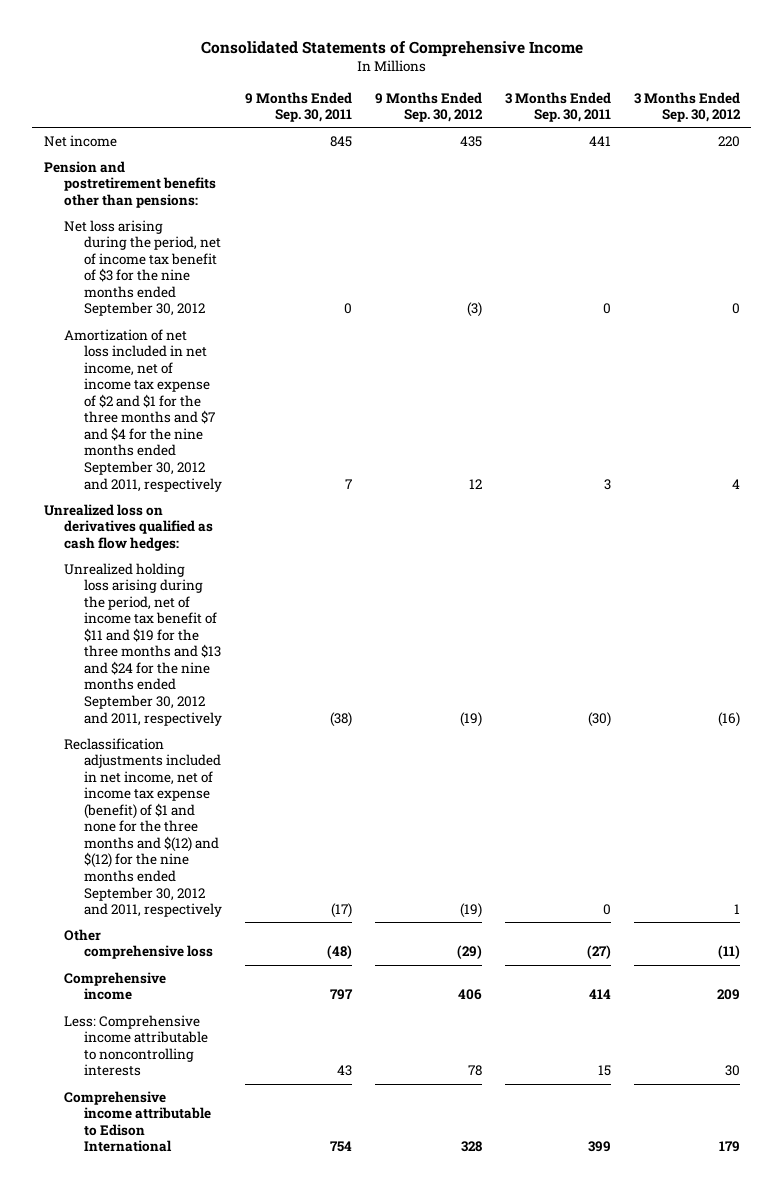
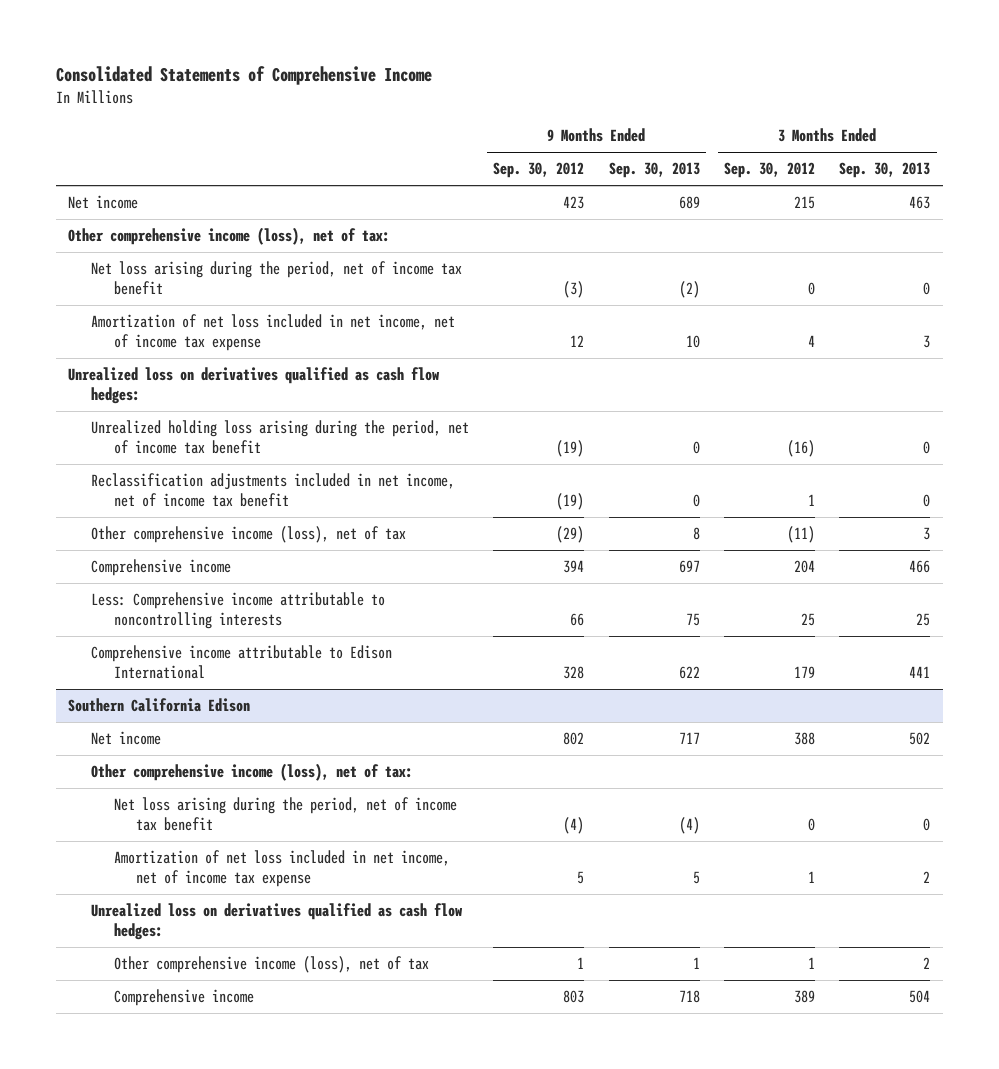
[245,91,353,123] 9 Months Ended Sep. 30, 2011 -> none
[504,91,611,123] 3 Months Ended Sep. 30, 2011 -> none
none -> [608,162,700,179] Sep. 30, 2013
none -> [839,162,931,179] Sep. 30, 2013
[43,160,216,208] Pension and postretirement benefits other than pensions: -> none
[459,135,482,147] 435 -> [563,196,585,210] 423
[717,135,740,147] 220 -> [794,196,816,210] 215
none -> [68,227,391,246] Other comprehensive income (loss), net of tax:
[63,219,222,317] Net loss arising during the period, net of income tax benefit of $3 for the nine months ended September 30, 2012 -> [90,261,462,296] Net loss arising during the period, net of income tax benefit
[63,328,223,492] Amortization of net loss included in net income, net of income tax expense of $2 and $1 for the three months and $7 and $4 for the nine months ended September 30, 2012 and 2011, respectively -> [90,314,455,352] Amortization of net loss included in net income, net of income tax expense
[63,562,223,726] Unrealized holding loss arising during the period, net of income tax benefit of $11 and $19 for the three months and $13 and $24 for the nine months ended September 30, 2012 and 2011, respectively -> [90,420,469,455] Unrealized holding loss arising during the period, net of income tax benefit
[63,737,223,918] Reclassification adjustments included in net income, net of income tax expense (benefit) of $1 and none for the three months and $(12) and $(12) for the nine months ended September 30, 2012 and 2011, respectively -> [90,473,455,508] Reclassification adjustments included in net income, net of income tax benefit
[63,928,214,960] Other comprehensive loss -> [90,526,406,544] Other comprehensive income (loss), net of tax
[457,989,482,1001] 406 -> [563,560,585,574] 394
[716,989,740,1001] 209 -> [794,560,816,574] 204
[467,1065,482,1077] 78 -> [570,613,585,627] 66
[724,1065,740,1077] 30 -> [801,613,816,627] 25
none -> [68,698,251,713] Southern California Edison
none -> [90,731,161,746] Net income
none -> [90,763,413,782] Other comprehensive income (loss), net of tax:
none -> [113,797,457,832] Net loss arising during the period, net of income tax benefit
none -> [113,850,450,888] Amortization of net loss included in net income, net of income tax expense
none -> [90,903,463,941] Unrealized loss on derivatives qualified as cash flow hedges:
none -> [113,956,429,974] Other comprehensive income (loss), net of tax
none -> [113,989,254,1007] Comprehensive income

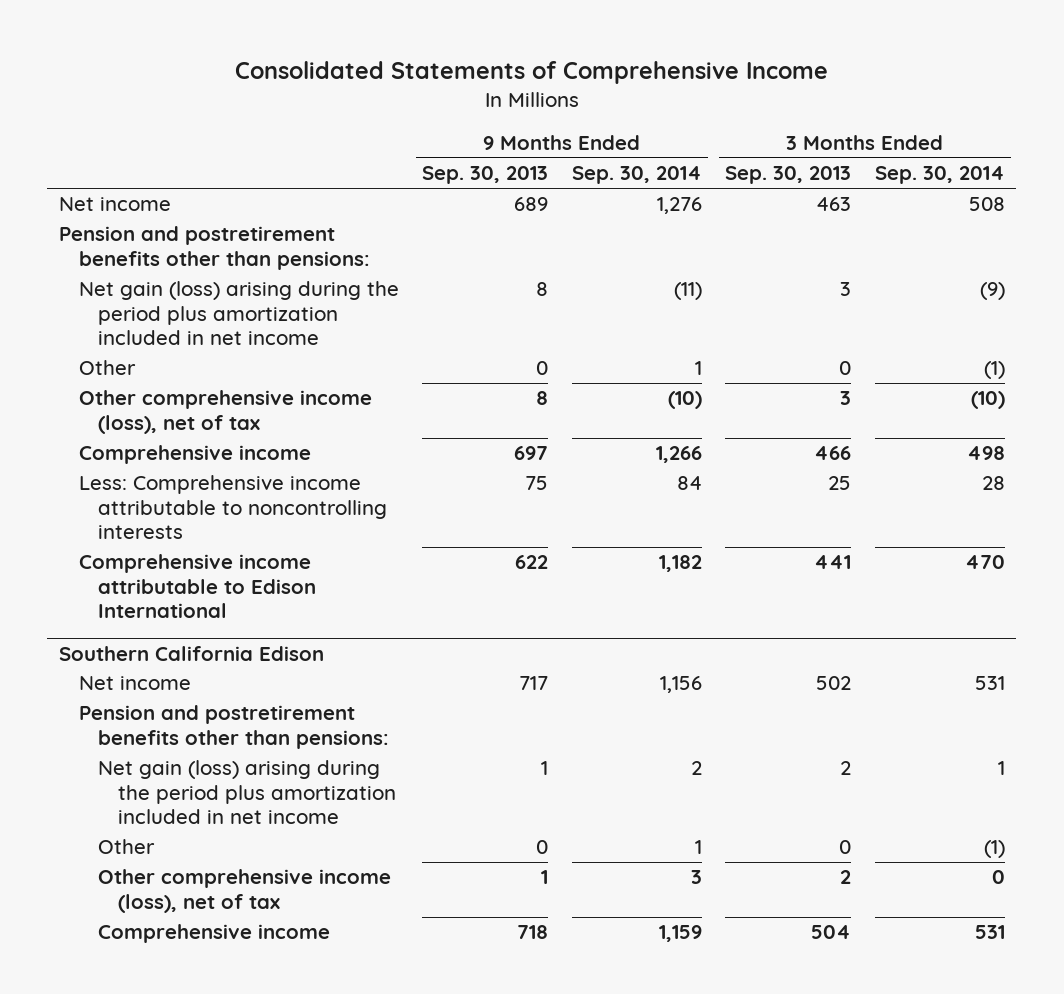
[493,162,585,179] Sep. 30, 2012 -> none
[724,162,816,179] Sep. 30, 2012 -> none
none -> [571,166,702,185] Sep. 30, 2014
none -> [874,166,1005,185] Sep. 30, 2014
[68,227,391,246] Other comprehensive income (loss), net of tax: -> none
[90,261,462,296] Net loss arising during the period, net of income tax benefit -> none
[90,314,455,352] Amortization of net loss included in net income, net of income tax expense -> none
[68,367,441,405] Unrealized loss on derivatives qualified as cash flow hedges: -> none
[90,420,469,455] Unrealized holding loss arising during the period, net of income tax benefit -> none
[90,473,455,508] Reclassification adjustments included in net income, net of income tax benefit -> none
none -> [58,226,370,270] Pension and postretirement benefits other than pensions:
none -> [78,281,399,346] Net gain (loss) arising during the period plus amortization included in net income
none -> [78,360,136,376] Other
[90,763,413,782] Other comprehensive income (loss), net of tax: -> none
[113,797,457,832] Net loss arising during the period, net of income tax benefit -> none
[113,850,450,888] Amortization of net loss included in net income, net of income tax expense -> none
[90,903,463,941] Unrealized loss on derivatives qualified as cash flow hedges: -> none
none -> [78,705,390,749] Pension and postretirement benefits other than pensions:
none -> [98,760,397,825] Net gain (loss) arising during the period plus amortization included in net income
none -> [98,839,156,855] Other

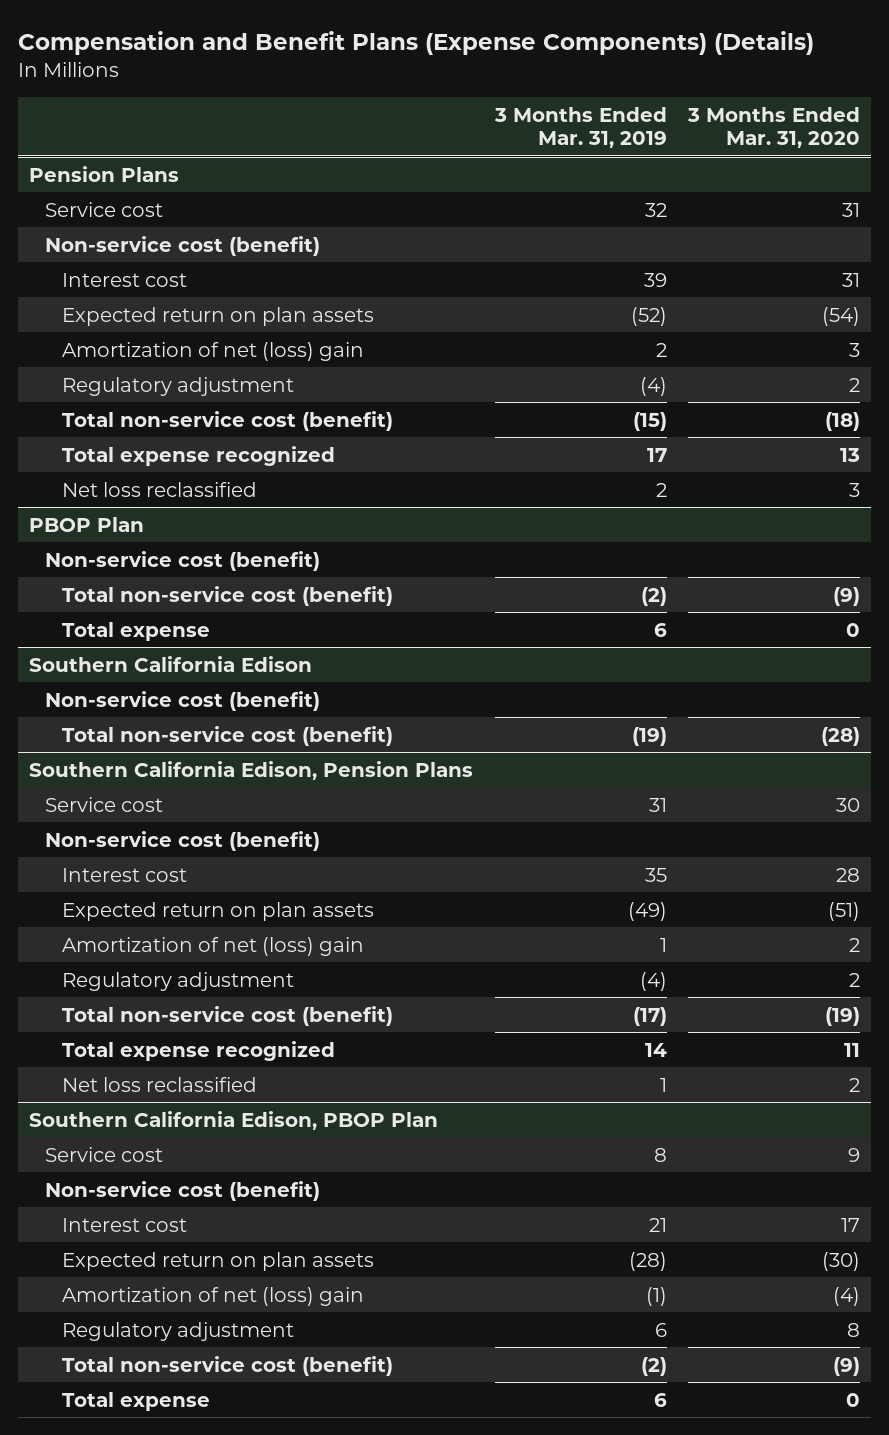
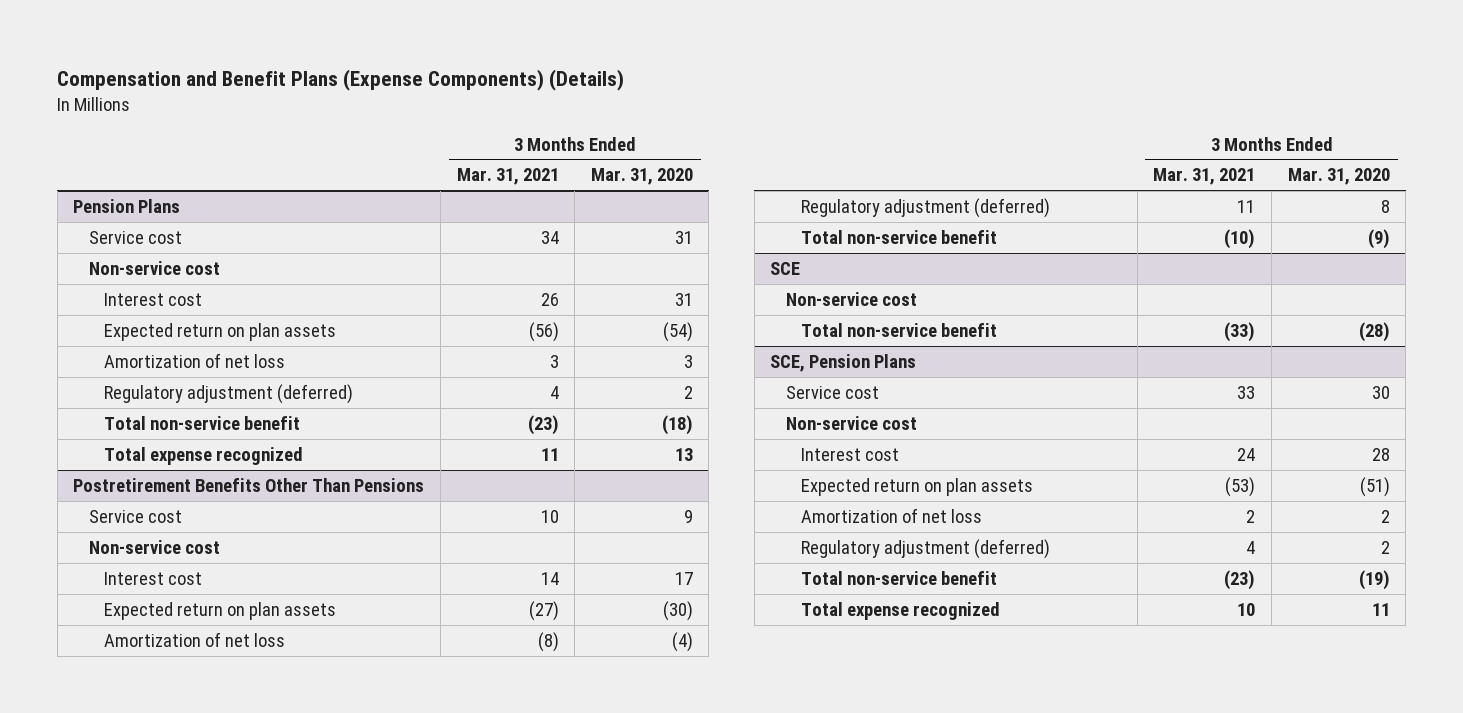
[493,106,667,149] 3 Months Ended Mar. 31, 2019 -> none
none -> [456,168,559,186] Mar. 31, 2021
[45,235,321,256] Non-service cost (benefit) -> [88,260,220,275] Non-service cost
[61,341,364,361] Amortization of net (loss) gain -> [103,352,285,368] Amortization of net loss
[61,376,294,396] Regulatory adjustment -> [103,383,353,404] Regulatory adjustment (deferred)
[61,410,393,431] Total non-service cost (benefit) -> [103,415,300,430] Total non-service benefit
[61,481,257,497] Net loss reclassified -> none
[61,621,210,641] Total expense -> none
[29,760,474,780] Southern California Edison, Pension Plans -> none
[29,516,145,532] PBOP Plan -> [73,477,425,492] Postretirement Benefits Other Than Pensions
none -> [88,509,182,523] Service cost
[45,550,321,571] Non-service cost (benefit) -> [88,539,220,554] Non-service cost
none -> [103,571,202,585] Interest cost
none -> [103,601,336,620] Expected return on plan assets
none -> [103,631,285,647] Amortization of net loss
none -> [800,197,1050,218] Regulatory adjustment (deferred)
[61,585,393,606] Total non-service cost (benefit) -> [800,229,997,244] Total non-service benefit
[29,655,313,672] Southern California Edison -> [770,261,801,275] SCE
[45,690,321,711] Non-service cost (benefit) -> [785,291,917,306] Non-service cost
[61,725,393,746] Total non-service cost (benefit) -> [800,322,997,337] Total non-service benefit
none -> [770,353,917,372] SCE, Pension Plans
[45,830,321,851] Non-service cost (benefit) -> [785,415,917,430] Non-service cost
[61,936,364,956] Amortization of net (loss) gain -> [800,507,982,523] Amortization of net loss
[61,971,294,991] Regulatory adjustment -> [800,538,1050,559] Regulatory adjustment (deferred)
[61,1005,393,1026] Total non-service cost (benefit) -> [800,570,997,585] Total non-service benefit
[61,1076,257,1092] Net loss reclassified -> none
[29,1110,439,1130] Southern California Edison, PBOP Plan -> none
[45,1146,164,1162] Service cost -> none
[45,1180,321,1201] Non-service cost (benefit) -> none
[61,1217,187,1232] Interest cost -> none
[61,1251,374,1271] Expected return on plan assets -> none
[61,1286,364,1306] Amortization of net (loss) gain -> none
[61,1321,294,1341] Regulatory adjustment -> none
[61,1355,393,1376] Total non-service cost (benefit) -> none
[61,1391,210,1411] Total expense -> none

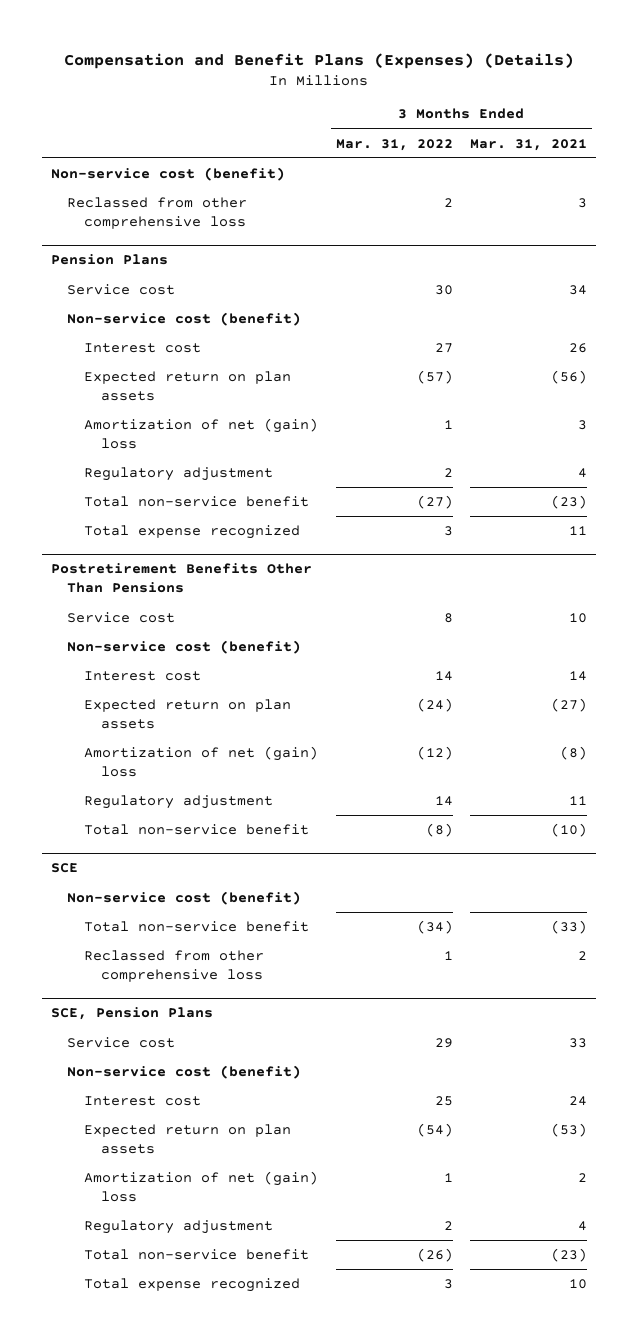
[57,68,625,91] Compensation and Benefit Plans (Expense Components) (Details) -> [63,52,574,69] Compensation and Benefit Plans (Expenses) (Details)
[590,168,693,186] Mar. 31, 2020 -> none
none -> [335,138,453,151] Mar. 31, 2022
none -> [50,166,285,181] Non-service cost (benefit)
none -> [67,196,248,229] Reclassed from other comprehensive loss
[88,260,220,275] Non-service cost -> [67,311,302,326] Non-service cost (benefit)
[103,352,285,368] Amortization of net loss -> [83,417,318,449] Amortization of net (gain) loss
[103,383,353,404] Regulatory adjustment (deferred) -> [83,466,273,481] Regulatory adjustment
[88,539,220,554] Non-service cost -> [67,639,302,654] Non-service cost (benefit)
[103,631,285,647] Amortization of net loss -> [83,745,318,777] Amortization of net (gain) loss
[800,197,1050,218] Regulatory adjustment (deferred) -> [83,794,273,809] Regulatory adjustment
[785,291,917,306] Non-service cost -> [67,890,302,905] Non-service cost (benefit)
none -> [83,949,264,982] Reclassed from other comprehensive loss
[785,415,917,430] Non-service cost -> [67,1064,302,1079] Non-service cost (benefit)
[800,507,982,523] Amortization of net loss -> [83,1170,318,1202] Amortization of net (gain) loss
[800,538,1050,559] Regulatory adjustment (deferred) -> [83,1219,273,1234] Regulatory adjustment

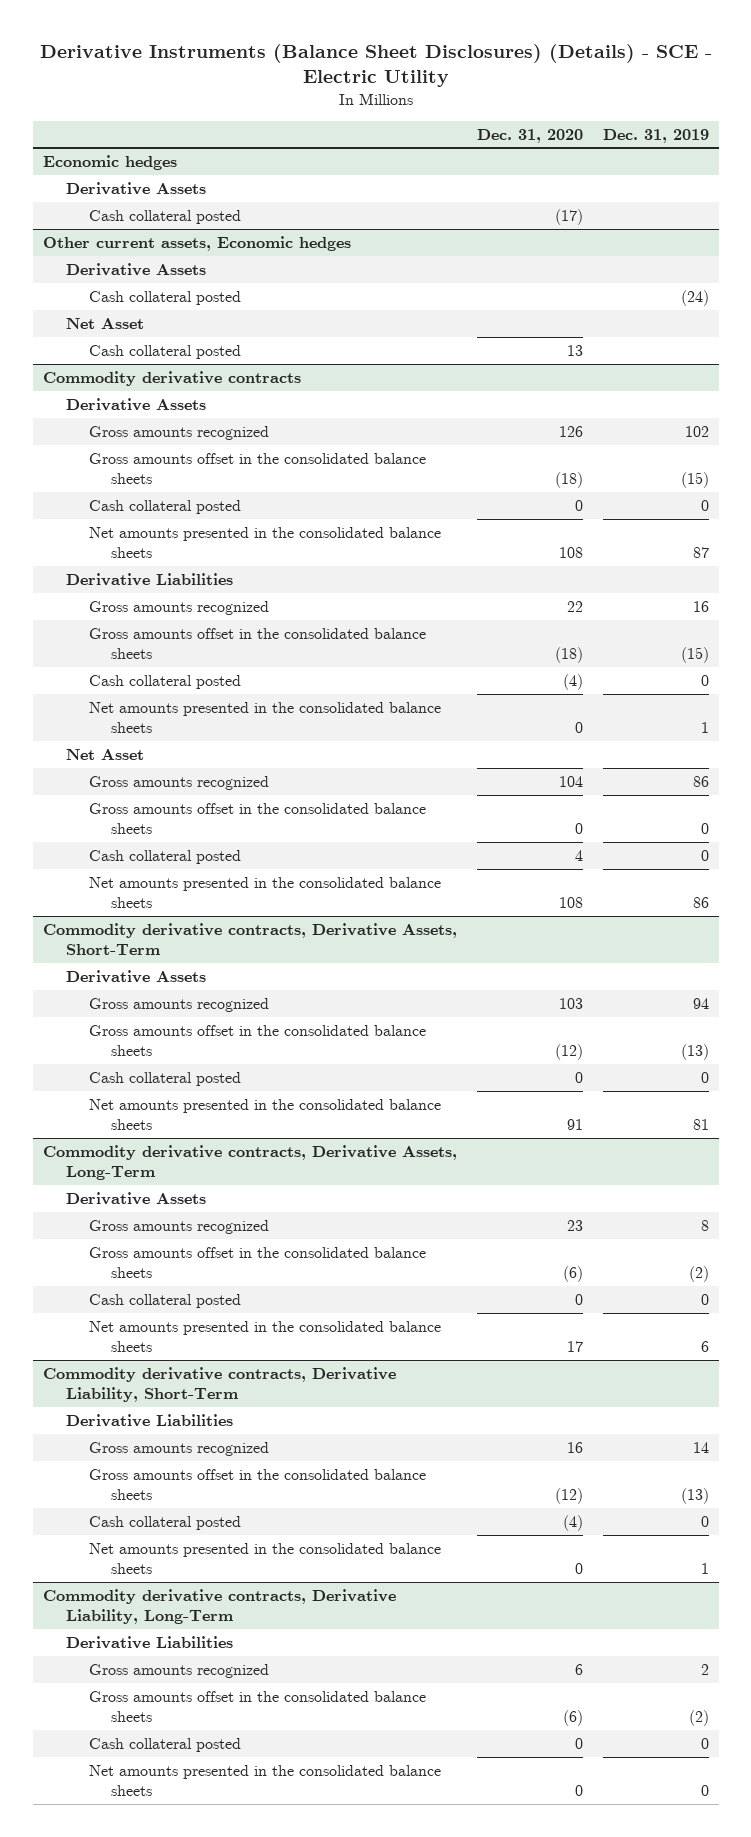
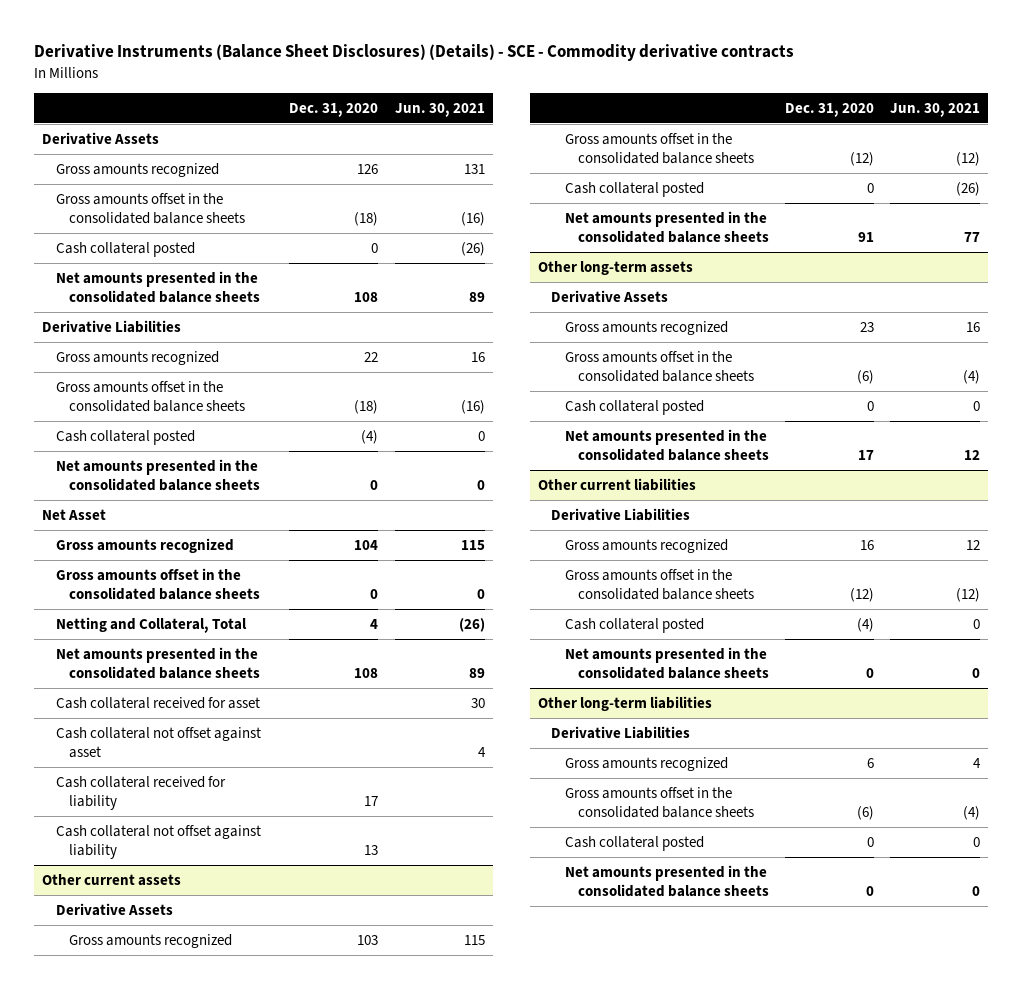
[39,43,712,87] Derivative Instruments (Balance Sheet Disclosures) (Details) - SCE - Electric Utility -> [34,44,795,62] Derivative Instruments (Balance Sheet Disclosures) (Details) - SCE - Commodity derivative contracts
[602,128,709,143] Dec. 31, 2019 -> none
none -> [394,102,485,117] Jun. 30, 2021
[42,154,177,170] Economic hedges -> none
[88,209,241,224] Cash collateral posted -> none
[42,235,351,251] Other current assets, Economic hedges -> none
[65,262,206,276] Derivative Assets -> none
[88,290,241,305] Cash collateral posted -> none
[65,317,144,329] Net Asset -> none
[88,344,241,359] Cash collateral posted -> none
[42,370,301,386] Commodity derivative contracts -> none
[65,397,206,411] Derivative Assets -> none
[88,849,241,864] Cash collateral posted -> [55,617,247,634] Netting and Collateral, Total
[42,922,457,955] Commodity derivative contracts, Derivative Assets, Short-Term -> none
none -> [55,697,260,710] Cash collateral received for asset
none -> [55,727,261,758] Cash collateral not offset against asset
none -> [55,776,226,810] Cash collateral received for liability
none -> [55,825,261,859] Cash collateral not offset against liability
none -> [42,874,182,887] Other current assets
[42,1144,457,1180] Commodity derivative contracts, Derivative Assets, Long-Term -> none
none -> [538,261,694,276] Other long-term assets
[42,1366,396,1402] Commodity derivative contracts, Derivative Liability, Short-Term -> none
none -> [538,478,697,492] Other current liabilities
[42,1588,396,1624] Commodity derivative contracts, Derivative Liability, Long-Term -> none
none -> [538,696,713,712] Other long-term liabilities

